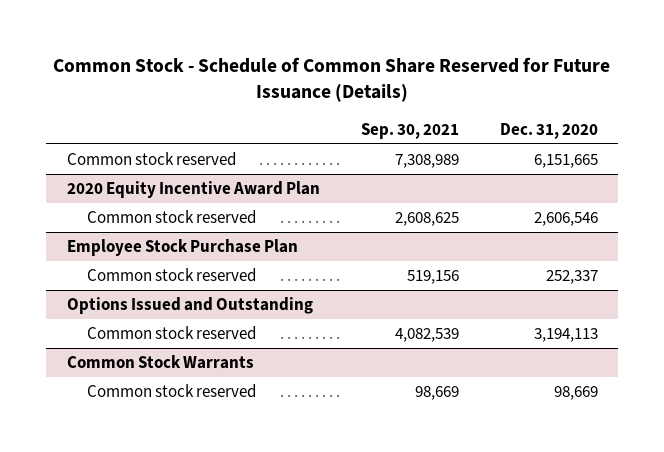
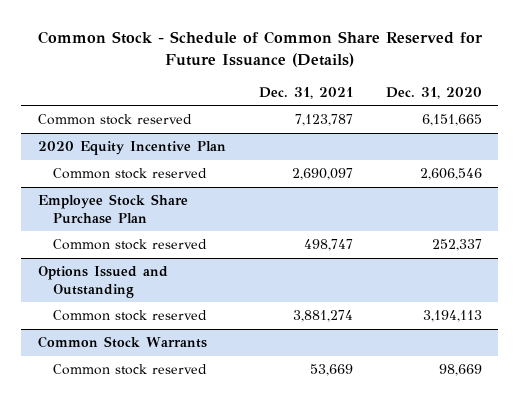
[360,122,459,139] Sep. 30, 2021 -> none
none -> [258,86,353,99] Dec. 31, 2021
[66,181,320,199] 2020 Equity Incentive Award Plan -> [37,141,226,156] 2020 Equity Incentive Plan
[66,239,298,257] Employee Stock Purchase Plan -> [37,194,188,224] Employee Stock Share Purchase Plan

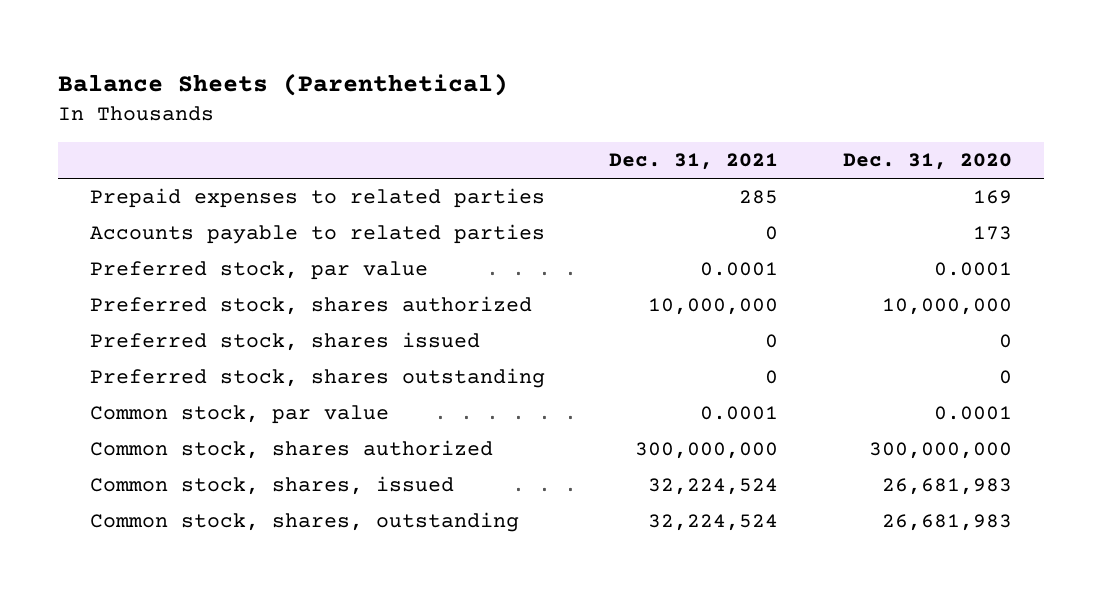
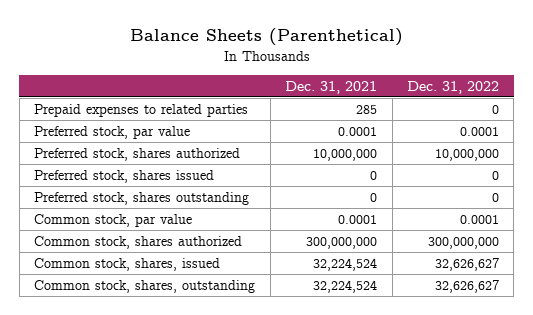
[843,153,1013,171] Dec. 31, 2020 -> none
none -> [406,80,499,94] Dec. 31, 2022
[89,224,545,245] Accounts payable to related parties -> none

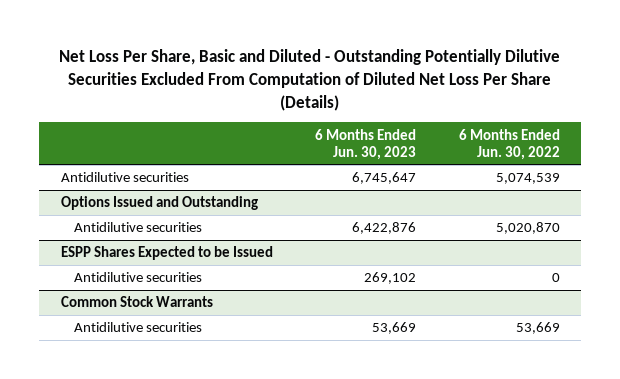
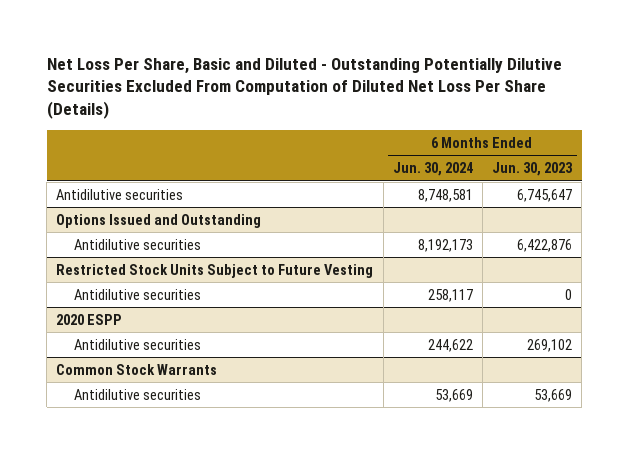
[458,128,560,160] 6 Months Ended Jun. 30, 2022 -> none
none -> [392,162,473,177] Jun. 30, 2024
[60,246,273,261] ESPP Shares Expected to be Issued -> none
none -> [56,263,374,278] Restricted Stock Units Subject to Future Vesting
none -> [73,288,201,300] Antidilutive securities
none -> [56,313,123,325] 2020 ESPP

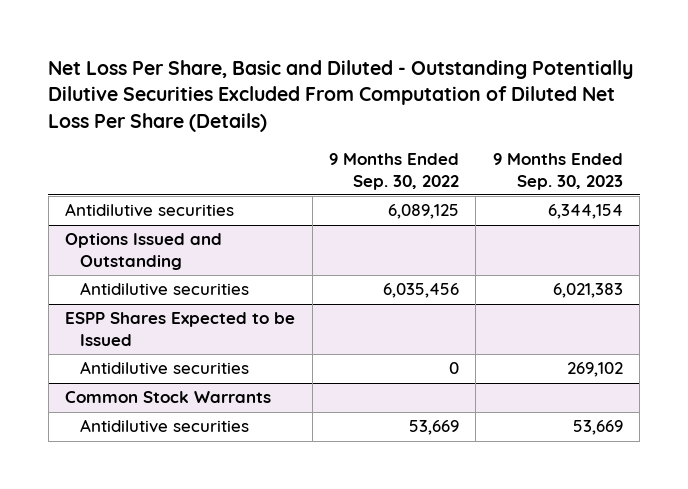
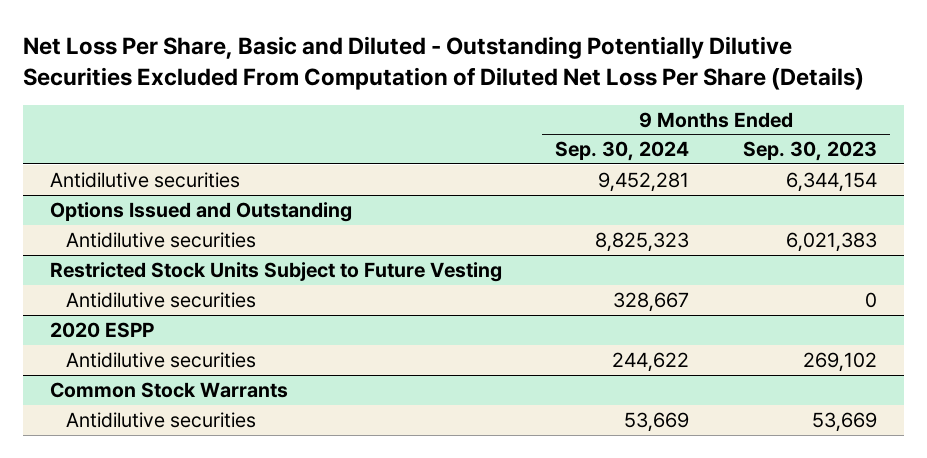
[329,153,460,190] 9 Months Ended Sep. 30, 2022 -> none
none -> [555,141,690,162] Sep. 30, 2024
[65,312,296,346] ESPP Shares Expected to be Issued -> none
none -> [49,261,502,282] Restricted Stock Units Subject to Future Vesting
none -> [65,291,256,308] Antidilutive securities
none -> [49,321,154,338] 2020 ESPP

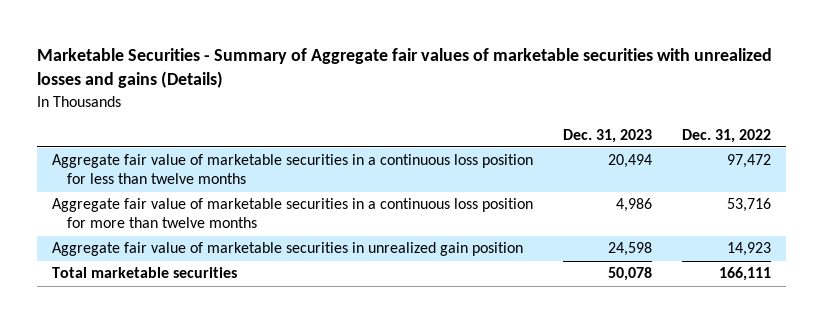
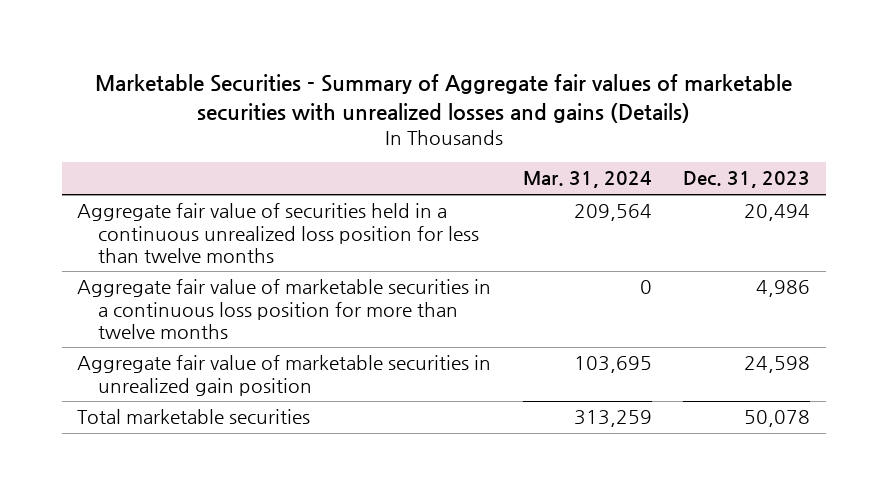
[681,128,771,143] Dec. 31, 2022 -> none
none -> [522,171,652,189] Mar. 31, 2024
[51,154,533,185] Aggregate fair value of marketable securities in a continuous loss position for less than twelve months -> [77,203,480,263] Aggregate fair value of securities held in a continuous unrealized loss position for less than twelve months

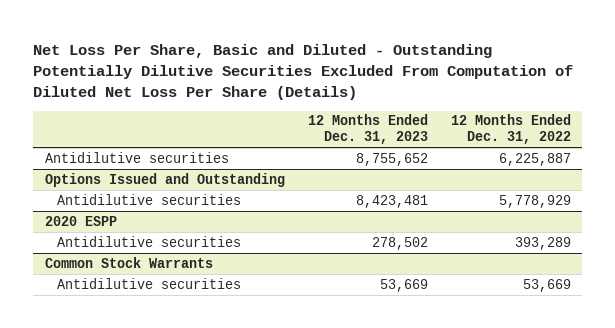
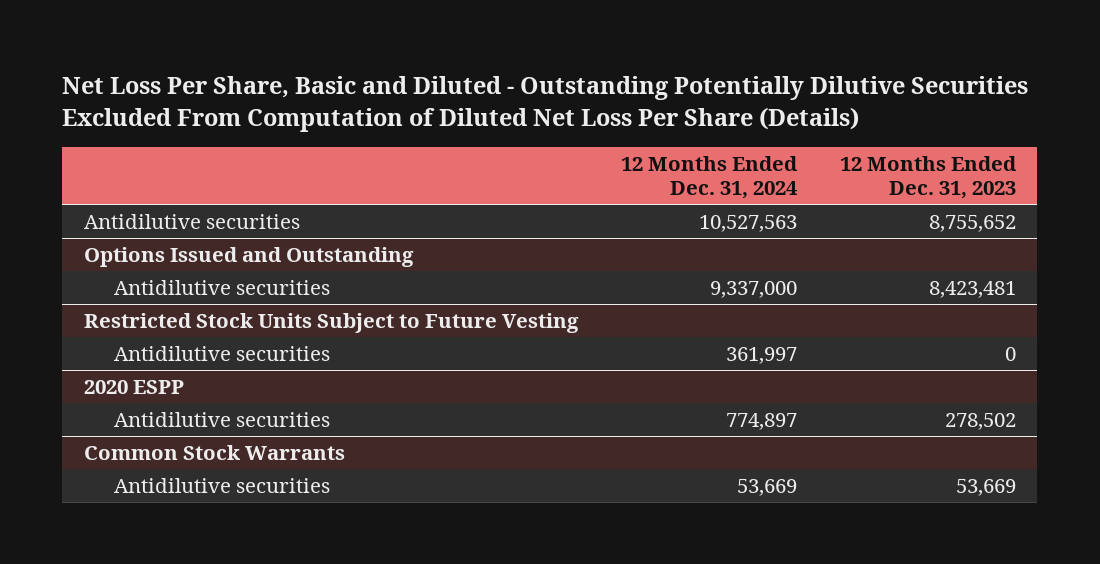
[450,114,571,145] 12 Months Ended Dec. 31, 2022 -> none
none -> [620,155,798,200] 12 Months Ended Dec. 31, 2024
none -> [83,312,579,333] Restricted Stock Units Subject to Future Vesting
none -> [113,345,330,361] Antidilutive securities

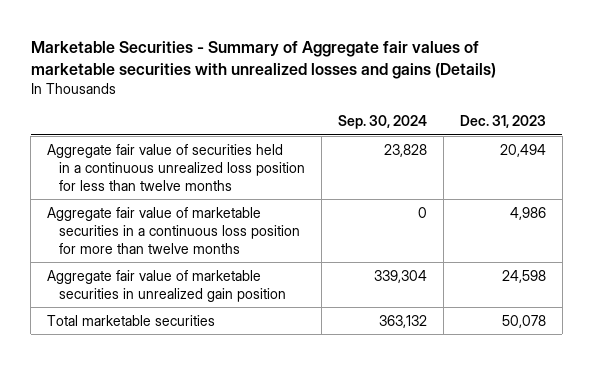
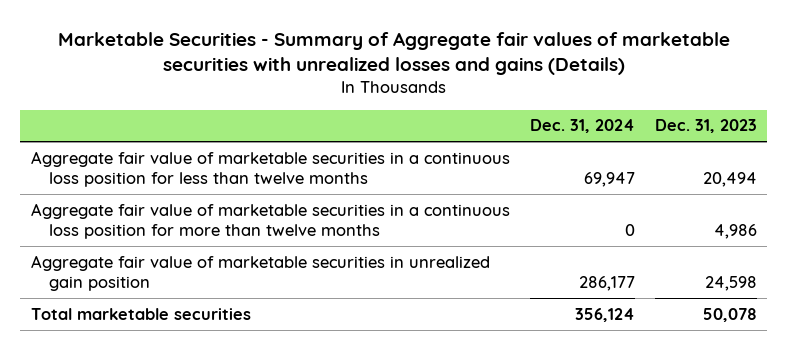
[337,115,427,130] Sep. 30, 2024 -> none
none -> [529,119,635,134] Dec. 31, 2024
[47,143,305,191] Aggregate fair value of securities held in a continuous unrealized loss position for less than twelve months -> [30,150,510,187] Aggregate fair value of marketable securities in a continuous loss position for less than twelve months

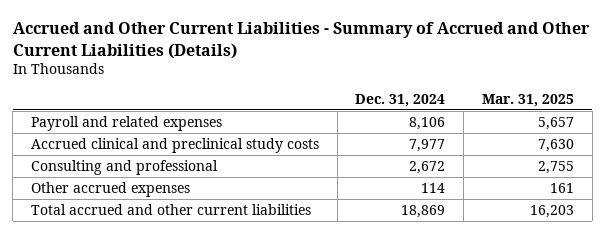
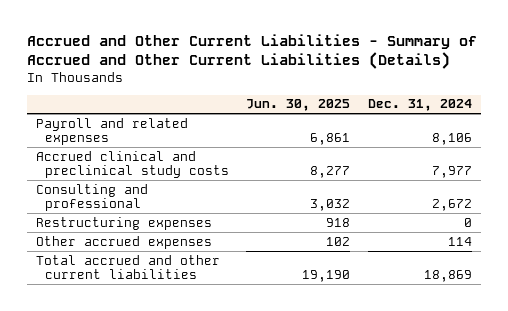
[481,93,574,107] Mar. 31, 2025 -> none
none -> [246,99,351,112] Jun. 30, 2025
none -> [35,216,212,230] Restructuring expenses

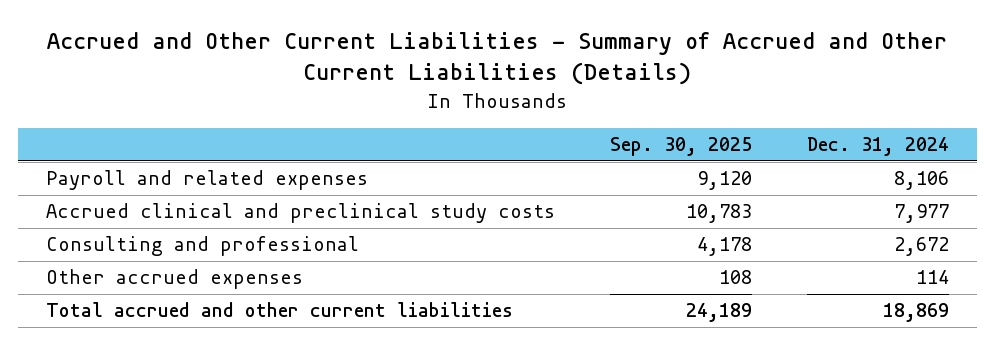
[246,99,351,112] Jun. 30, 2025 -> none
none -> [609,137,752,157] Sep. 30, 2025
[35,216,212,230] Restructuring expenses -> none

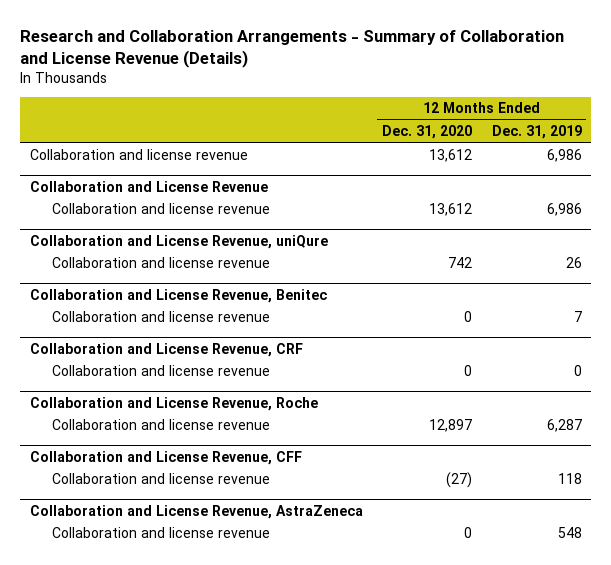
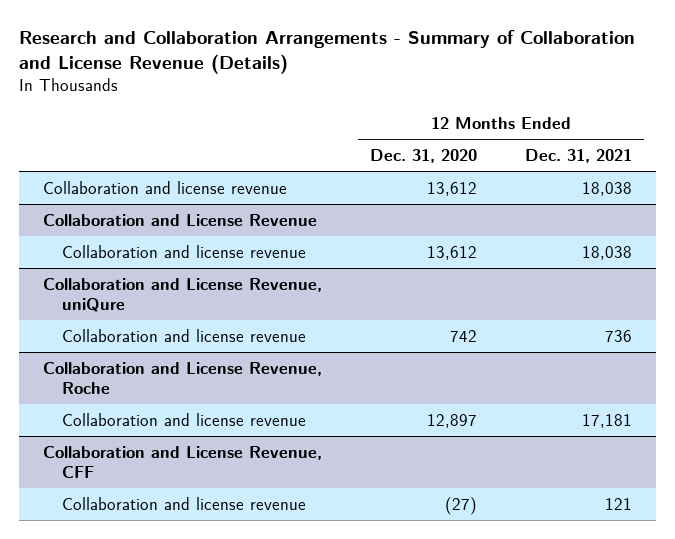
[491,125,582,140] Dec. 31, 2019 -> none
none -> [524,149,632,164] Dec. 31, 2021
[29,288,327,303] Collaboration and License Revenue, Benitec -> none
[51,311,270,323] Collaboration and license revenue -> none
[29,342,303,357] Collaboration and License Revenue, CRF -> none
[51,365,270,377] Collaboration and license revenue -> none
[29,504,363,519] Collaboration and License Revenue, AstraZeneca -> none
[51,527,270,539] Collaboration and license revenue -> none

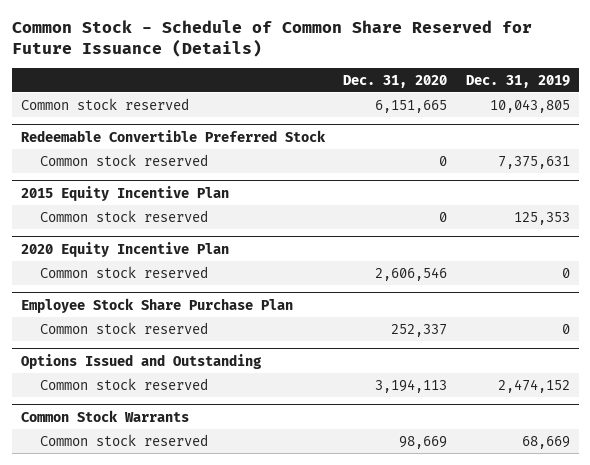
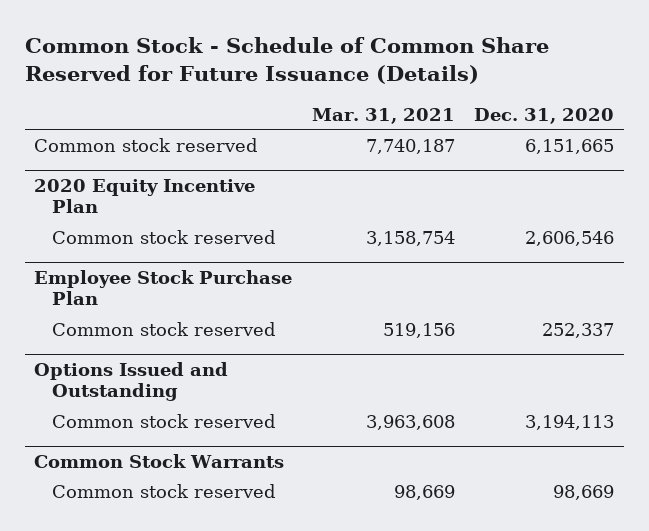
[465,74,570,88] Dec. 31, 2019 -> none
none -> [311,107,455,124] Mar. 31, 2021
[20,129,326,142] Redeemable Convertible Preferred Stock -> none
[40,153,209,166] Common stock reserved -> none
[20,185,229,201] 2015 Equity Incentive Plan -> none
[40,209,209,222] Common stock reserved -> none
[20,297,293,313] Employee Stock Share Purchase Plan -> [34,270,293,306] Employee Stock Purchase Plan

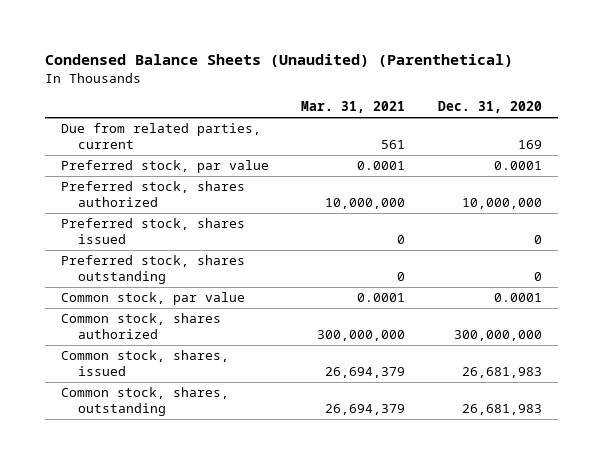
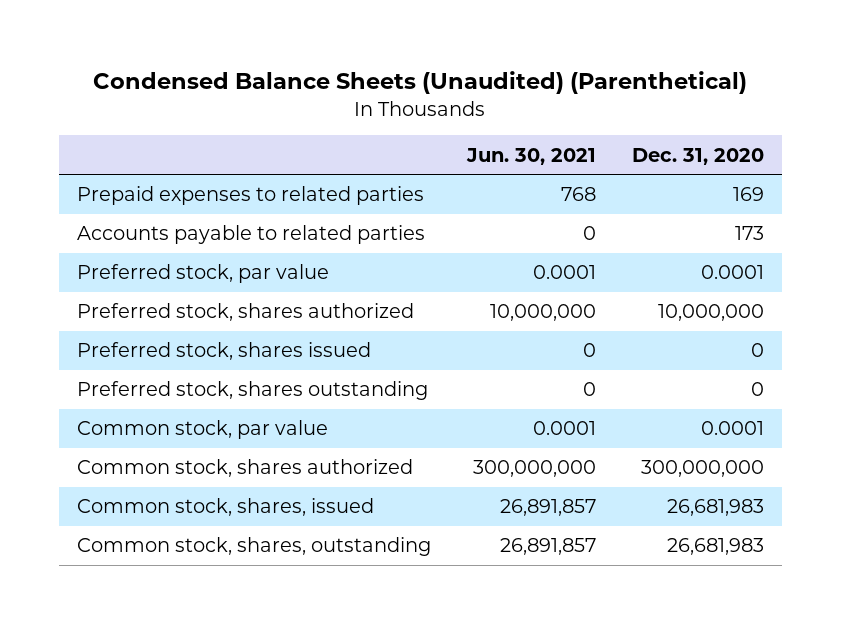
[301,101,406,114] Mar. 31, 2021 -> none
none -> [465,147,596,165] Jun. 30, 2021
[60,123,261,150] Due from related parties, current -> [76,186,424,206] Prepaid expenses to related parties
none -> [76,225,425,245] Accounts payable to related parties

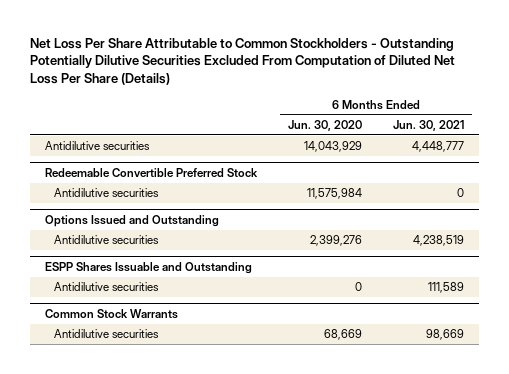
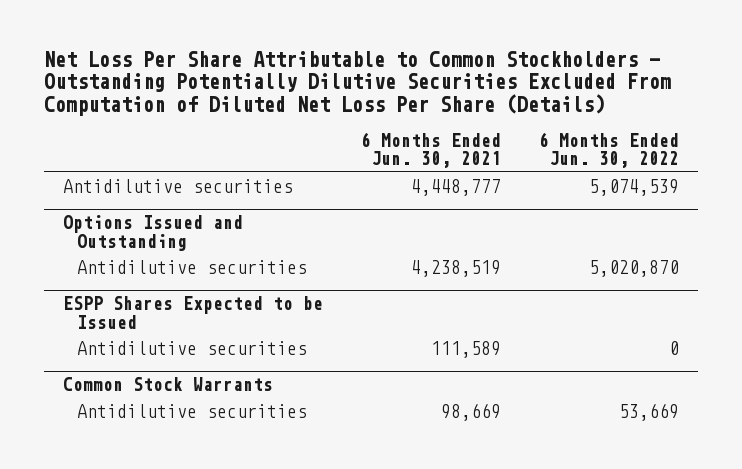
[288,119,363,131] Jun. 30, 2020 -> none
none -> [539,131,680,169] 6 Months Ended Jun. 30, 2022
[45,168,259,178] Redeemable Convertible Preferred Stock -> none
[53,188,159,198] Antidilutive securities -> none
[45,262,253,275] ESPP Shares Issuable and Outstanding -> none
none -> [63,296,324,329] ESPP Shares Expected to be Issued

